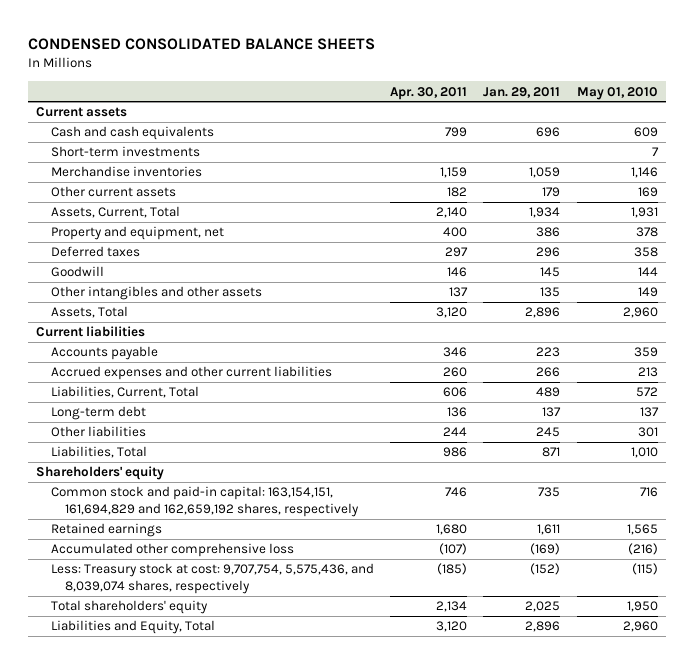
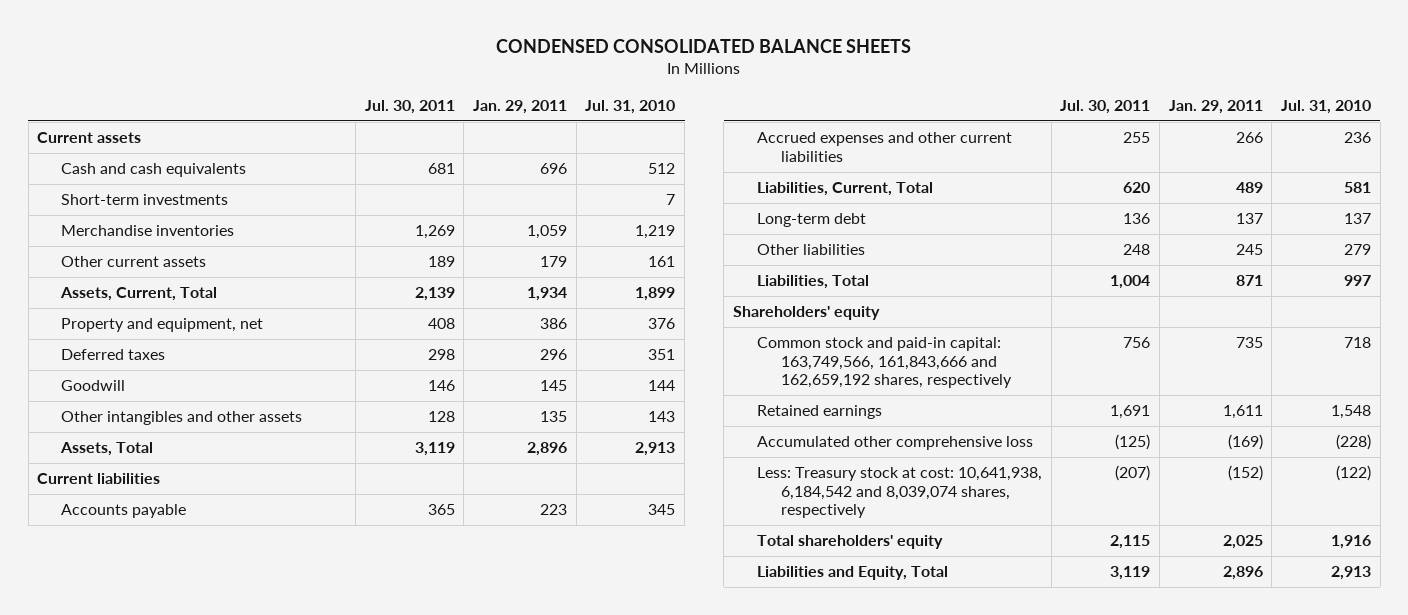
[389,86,467,100] Apr. 30, 2011 -> none
[576,86,658,100] May 01, 2010 -> none
none -> [364,99,455,114] Jul. 30, 2011
none -> [585,99,676,114] Jul. 31, 2010
[50,486,360,518] Common stock and paid-in capital: 163,154,151, 161,694,829 and 162,659,192 shares, respectively -> [756,337,1012,389] Common stock and paid-in capital: 163,749,566, 161,843,666 and 162,659,192 shares, respectively
[50,563,374,595] Less: Treasury stock at cost: 9,707,754, 5,575,436, and 8,039,074 shares, respectively -> [756,467,1042,519] Less: Treasury stock at cost: 10,641,938, 6,184,542 and 8,039,074 shares, respectively

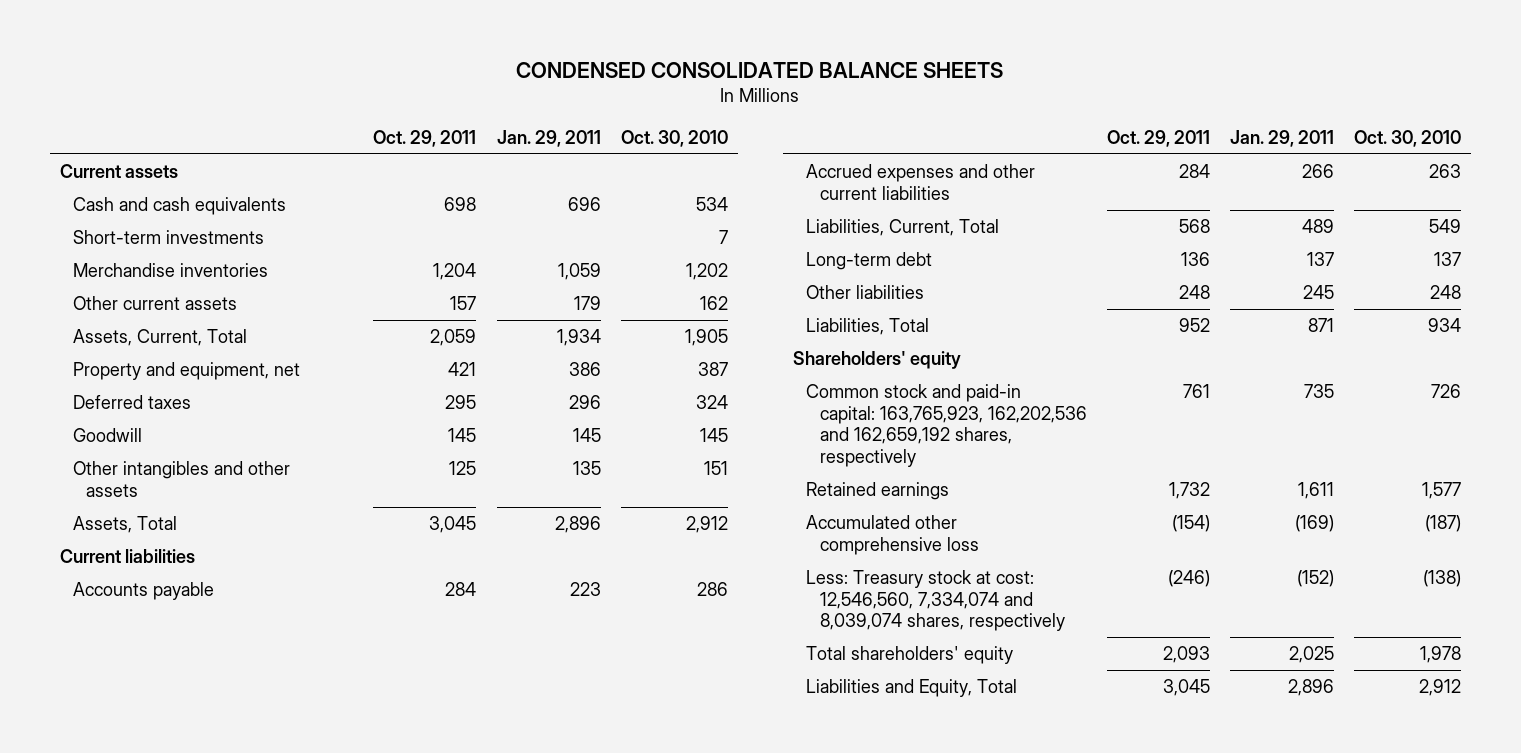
[364,99,455,114] Jul. 30, 2011 -> none
[585,99,676,114] Jul. 31, 2010 -> none
none -> [373,129,477,147] Oct. 29, 2011
none -> [620,129,728,147] Oct. 30, 2010
[756,337,1012,389] Common stock and paid-in capital: 163,749,566, 161,843,666 and 162,659,192 shares, respectively -> [806,384,1087,467] Common stock and paid-in capital: 163,765,923, 162,202,536 and 162,659,192 shares, respectively
[756,467,1042,519] Less: Treasury stock at cost: 10,641,938, 6,184,542 and 8,039,074 shares, respectively -> [806,570,1065,632] Less: Treasury stock at cost: 12,546,560, 7,334,074 and 8,039,074 shares, respectively

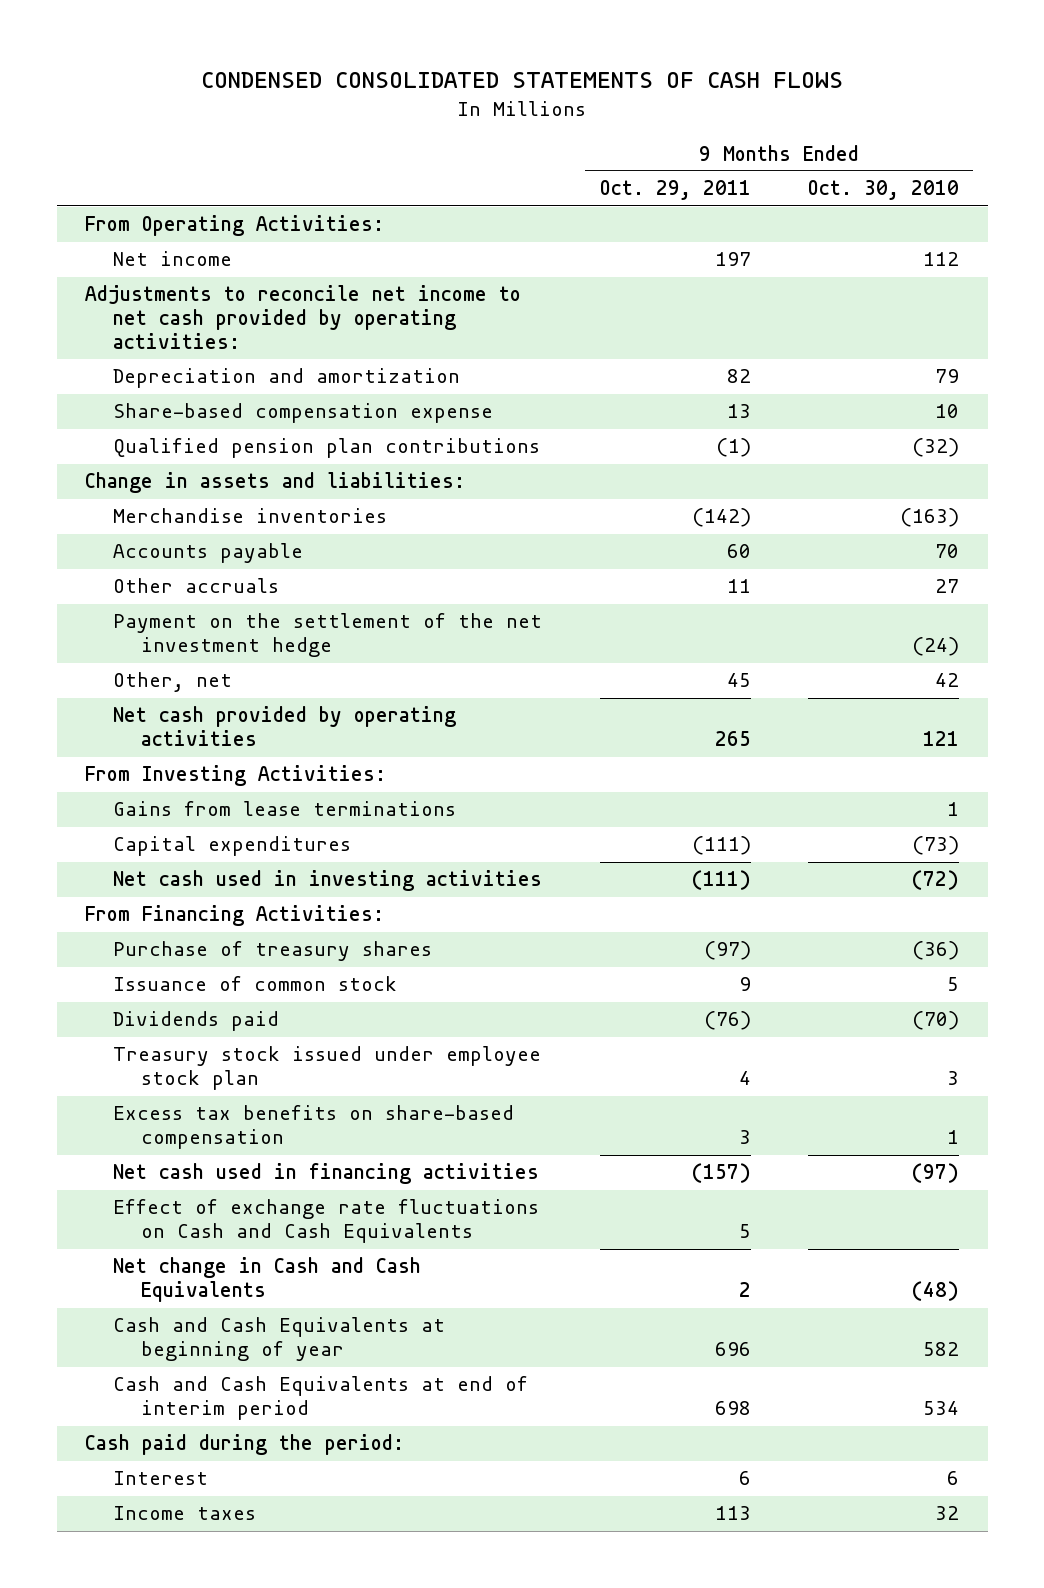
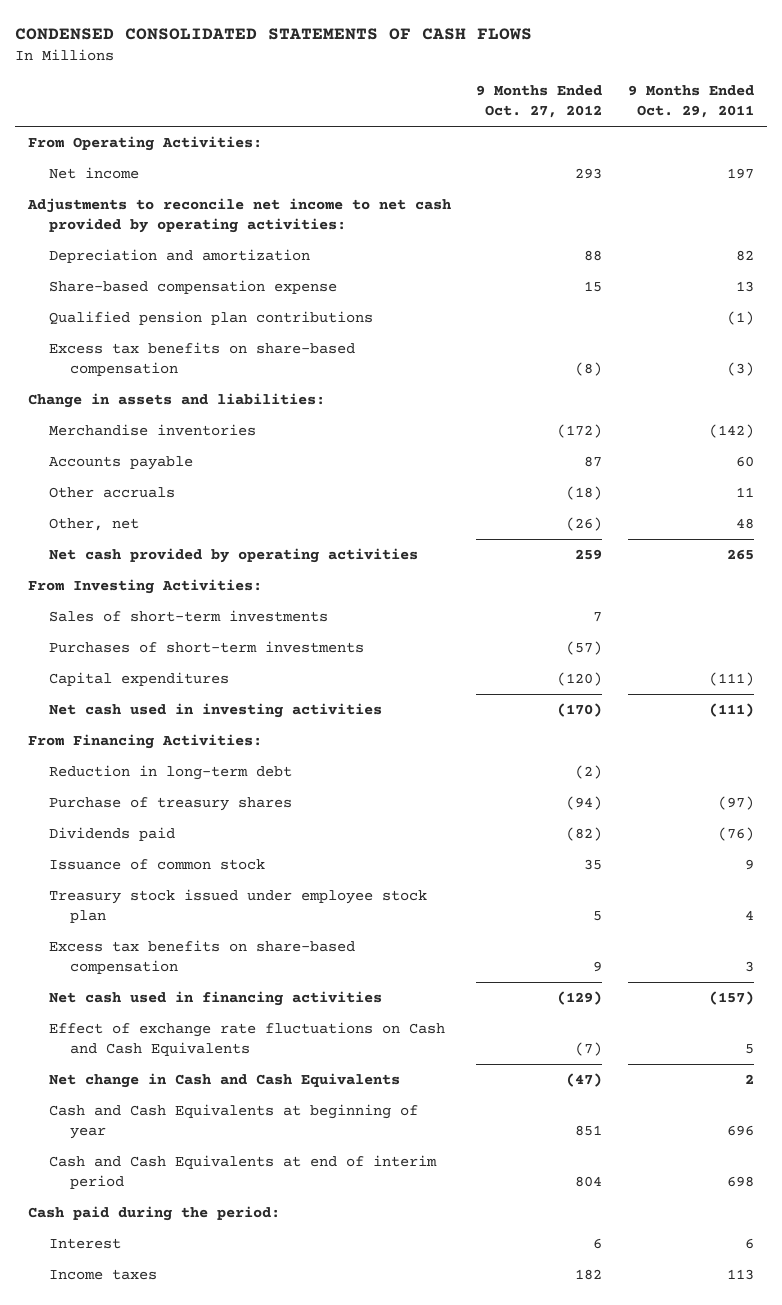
[808,180,960,201] Oct. 30, 2010 -> none
none -> [476,85,603,119] 9 Months Ended Oct. 27, 2012
none -> [48,342,355,377] Excess tax benefits on share-based compensation
[113,613,543,658] Payment on the settlement of the net investment hedge -> none
[726,673,751,688] 45 -> [736,518,755,530] 48
[113,801,457,817] Gains from lease terminations -> none
none -> [48,610,328,623] Sales of short-term investments
none -> [48,641,364,654] Purchases of short-term investments
none -> [48,765,292,781] Reduction in long-term debt
[113,976,398,992] Issuance of common stock -> [48,859,265,871] Issuance of common stock

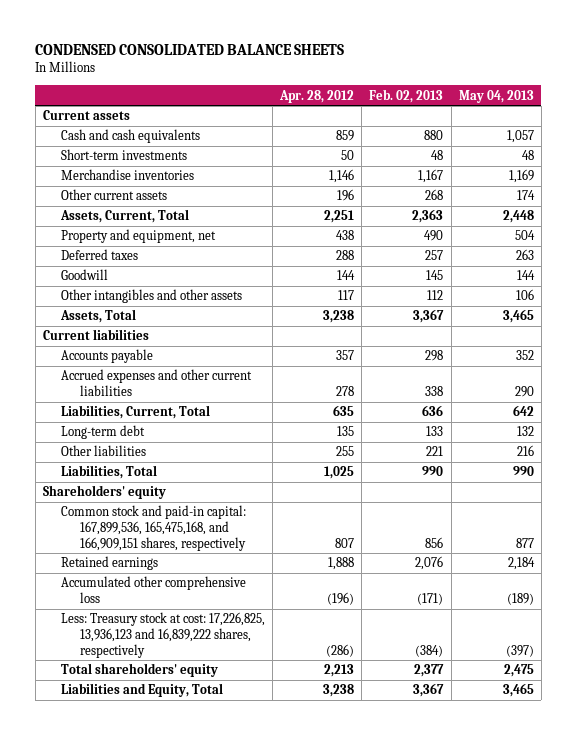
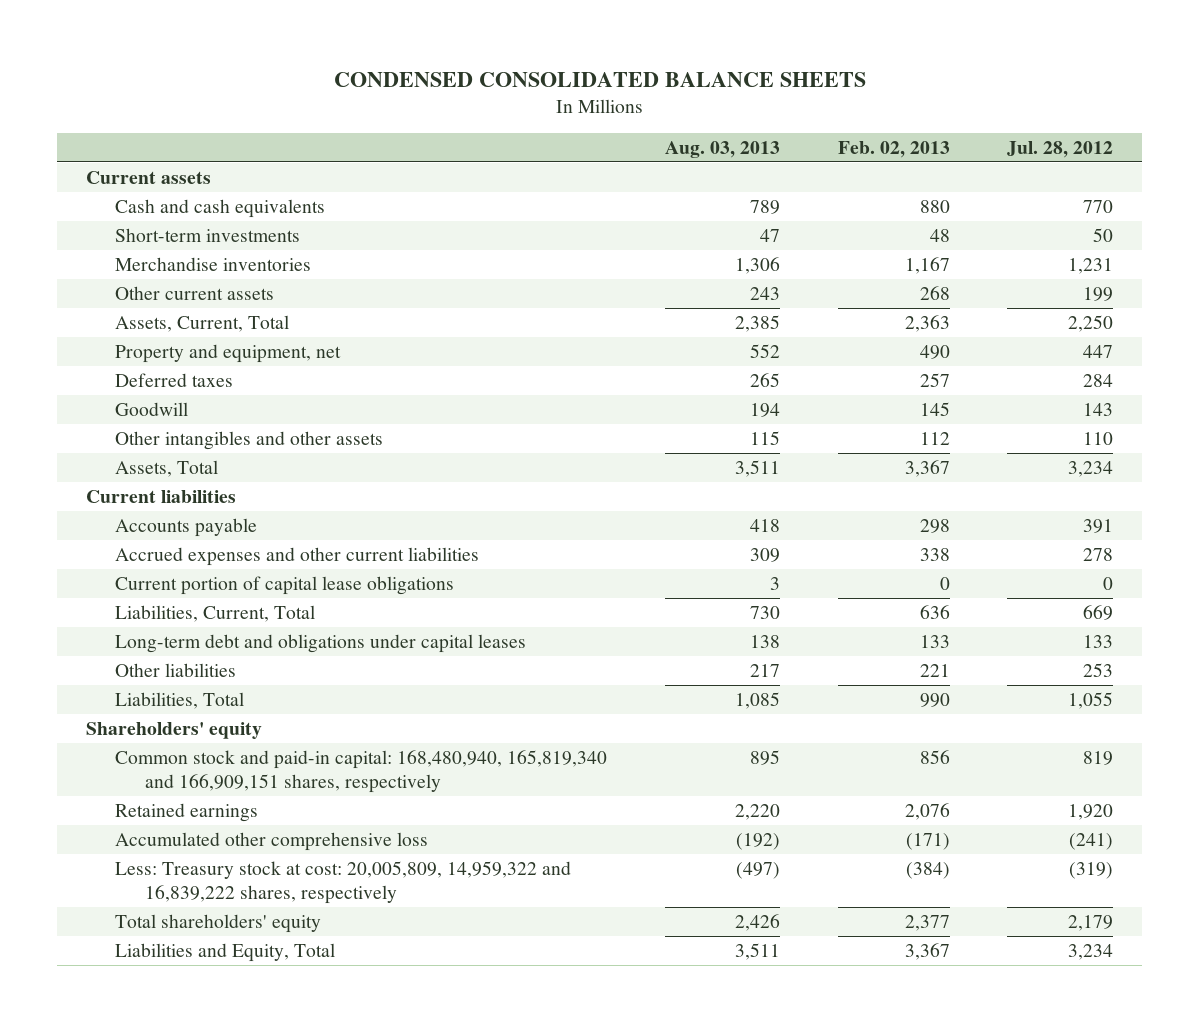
[279,89,355,103] Apr. 28, 2012 -> none
[458,89,534,103] May 04, 2013 -> none
none -> [664,140,780,158] Aug. 03, 2013
none -> [1007,140,1114,158] Jul. 28, 2012
none -> [115,575,455,595] Current portion of capital lease obligations
[61,425,146,440] Long-term debt -> [115,633,527,653] Long-term debt and obligations under capital leases
[61,505,247,551] Common stock and paid-in capital: 167,899,536, 165,475,168, and 166,909,151 shares, respectively -> [115,749,608,794] Common stock and paid-in capital: 168,480,940, 165,819,340 and 166,909,151 shares, respectively
[61,612,266,658] Less: Treasury stock at cost: 17,226,825, 13,936,123 and 16,839,222 shares, respectively -> [115,860,572,905] Less: Treasury stock at cost: 20,005,809, 14,959,322 and 16,839,222 shares, respectively

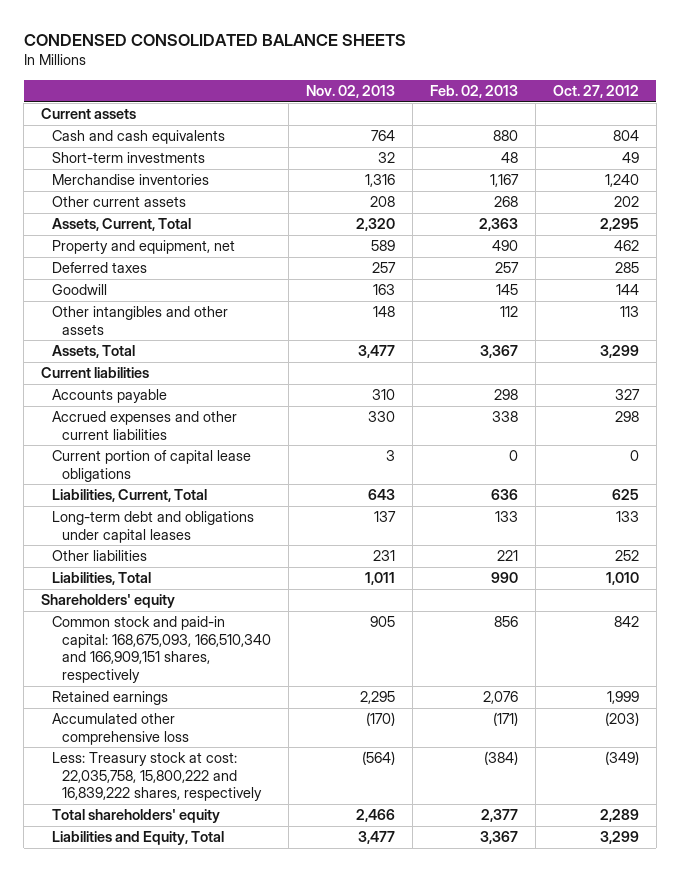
[664,140,780,158] Aug. 03, 2013 -> none
[1007,140,1114,158] Jul. 28, 2012 -> none
none -> [306,84,396,98] Nov. 02, 2013
none -> [552,84,639,98] Oct. 27, 2012
[115,749,608,794] Common stock and paid-in capital: 168,480,940, 165,819,340 and 166,909,151 shares, respectively -> [51,616,272,683] Common stock and paid-in capital: 168,675,093, 166,510,340 and 166,909,151 shares, respectively
[115,860,572,905] Less: Treasury stock at cost: 20,005,809, 14,959,322 and 16,839,222 shares, respectively -> [51,752,263,802] Less: Treasury stock at cost: 22,035,758, 15,800,222 and 16,839,222 shares, respectively

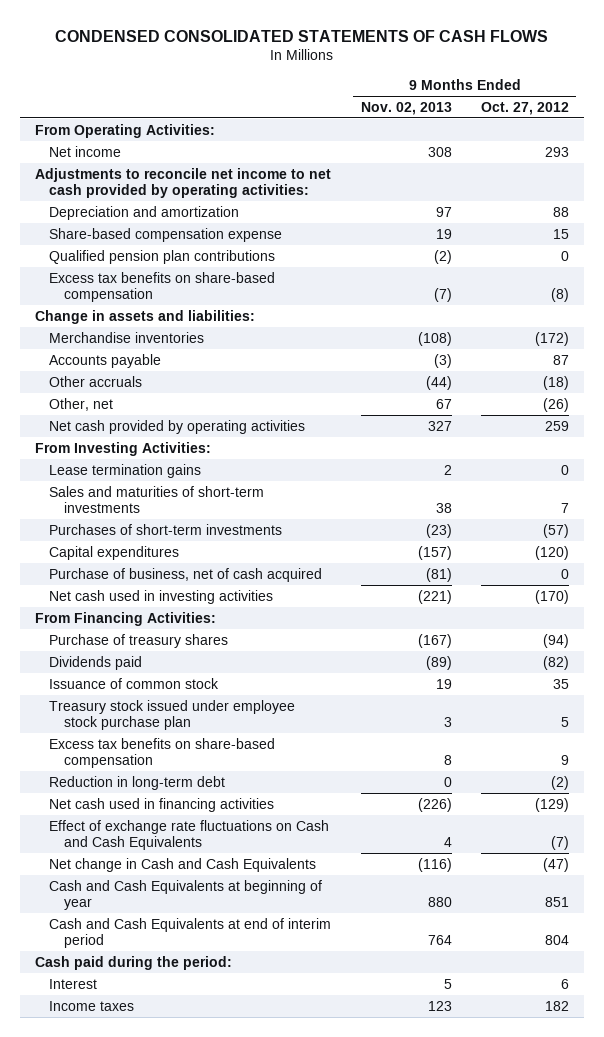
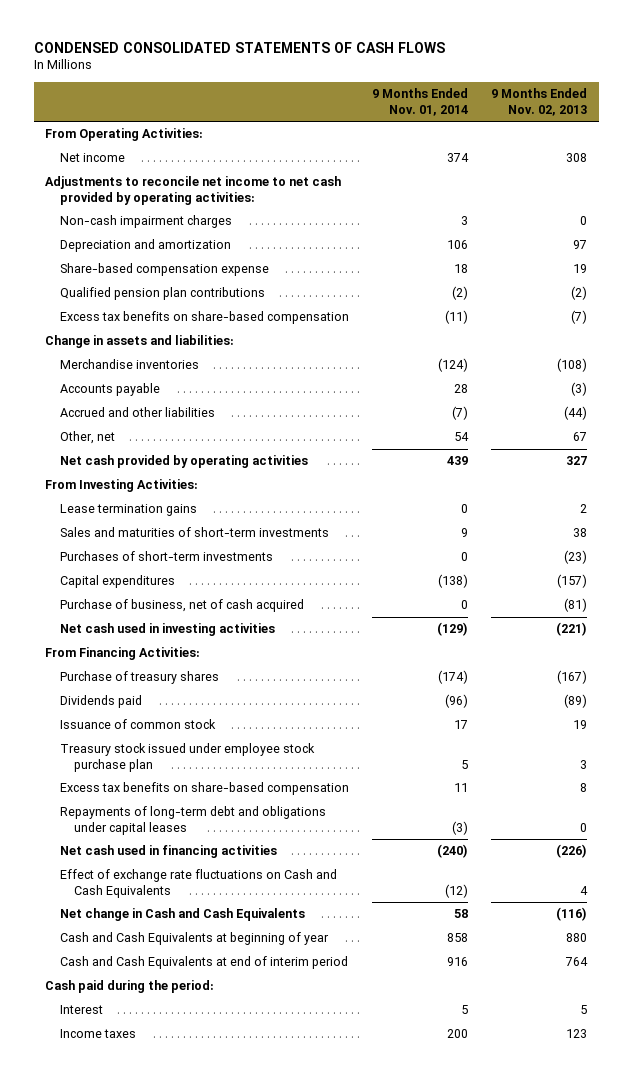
[481,101,570,115] Oct. 27, 2012 -> none
none -> [371,87,468,116] 9 Months Ended Nov. 01, 2014
none -> [59,215,232,229] Non-cash impairment charges
[49,375,143,387] Other accruals -> none
none -> [59,407,215,418] Accrued and other liabilities
[49,775,226,790] Reduction in long-term debt -> none
none -> [59,806,326,836] Repayments of long-term debt and obligations under capital leases

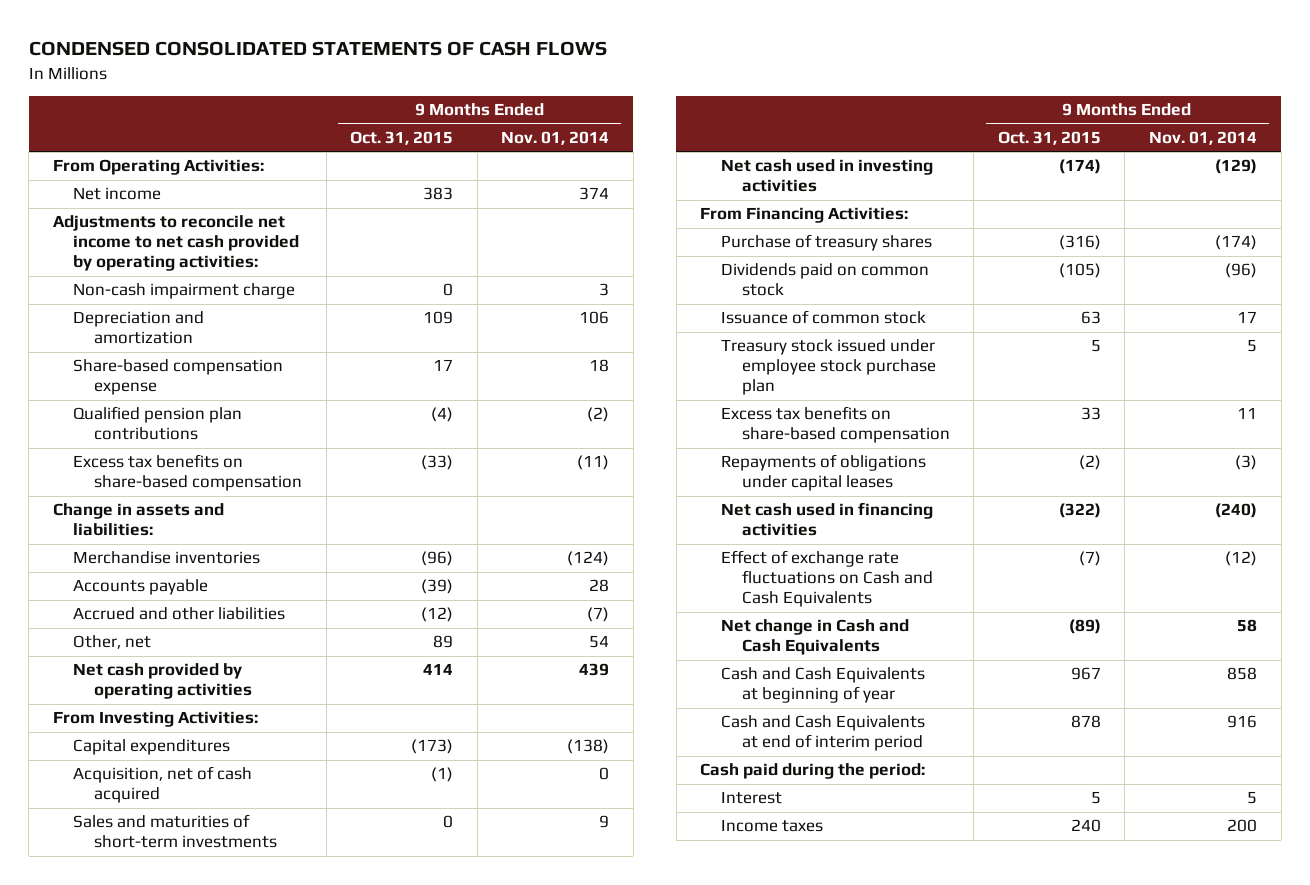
[491,87,588,116] 9 Months Ended Nov. 02, 2013 -> none
none -> [350,130,454,145] Oct. 31, 2015
[59,215,232,229] Non-cash impairment charges -> [73,283,296,300] Non-cash impairment charge
[59,504,197,517] Lease termination gains -> none
[59,551,273,562] Purchases of short-term investments -> none
[59,599,304,613] Purchase of business, net of cash acquired -> [73,766,253,804] Acquisition, net of cash acquired
[59,527,329,538] Sales and maturities of short-term investments -> [73,814,277,849] Sales and maturities of short-term investments
[59,695,142,709] Dividends paid -> none
none -> [721,263,930,297] Dividends paid on common stock
[59,806,326,836] Repayments of long-term debt and obligations under capital leases -> [721,454,927,492] Repayments of obligations under capital leases

